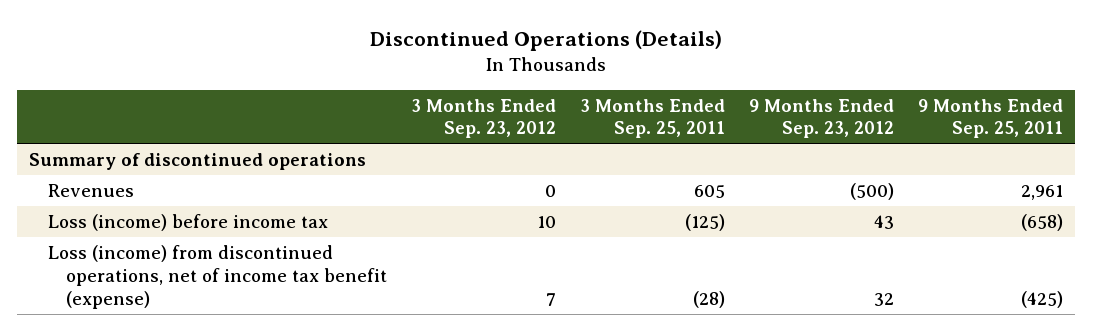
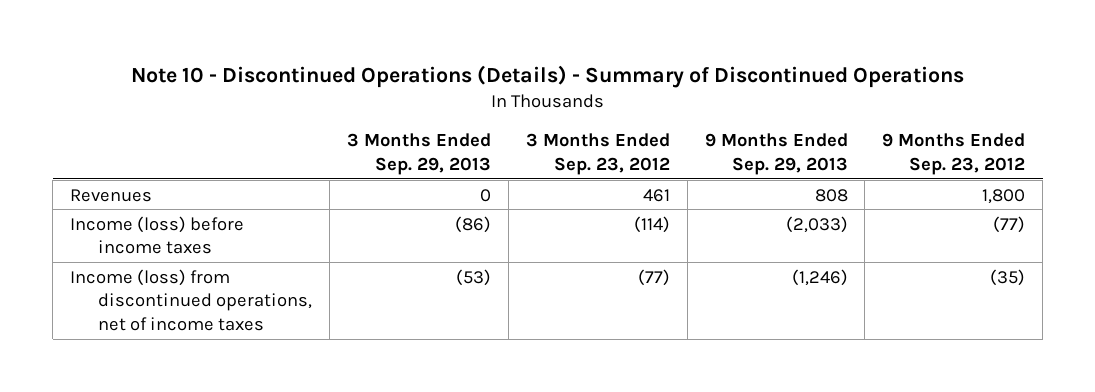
[370,30,723,52] Discontinued Operations (Details) -> [130,64,964,88] Note 10 - Discontinued Operations (Details) - Summary of Discontinued Operations
[580,98,726,139] 3 Months Ended Sep. 25, 2011 -> none
[918,98,1064,139] 9 Months Ended Sep. 25, 2011 -> none
none -> [346,132,491,175] 3 Months Ended Sep. 29, 2013
none -> [704,132,848,175] 9 Months Ended Sep. 29, 2013
[29,152,367,170] Summary of discontinued operations -> none
[545,184,557,197] 0 -> [642,188,670,202] 461
[850,182,895,200] (500) -> [982,188,1026,204] 1,800
[47,213,328,231] Loss (income) before income tax -> [70,215,245,255] Income (loss) before income taxes
[537,215,557,228] 10 -> [633,215,670,233] (114)
[874,214,895,229] 43 -> [993,215,1026,233] (77)
[47,244,388,309] Loss (income) from discontinued operations, net of income tax benefit (expense) -> [70,268,313,332] Income (loss) from discontinued operations, net of income taxes
[546,292,557,306] 7 -> [637,268,670,286] (77)
[874,292,895,306] 32 -> [990,268,1026,286] (35)

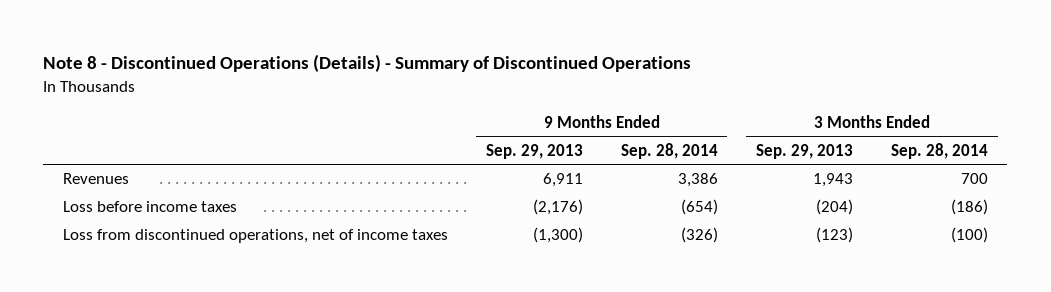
[130,64,964,88] Note 10 - Discontinued Operations (Details) - Summary of Discontinued Operations -> [43,54,692,73] Note 8 - Discontinued Operations (Details) - Summary of Discontinued Operations
[525,132,670,175] 3 Months Ended Sep. 23, 2012 -> none
[882,132,1026,175] 9 Months Ended Sep. 23, 2012 -> none
none -> [620,142,718,159] Sep. 28, 2014
none -> [891,142,989,159] Sep. 28, 2014
[479,188,491,202] 0 -> [812,173,853,188] 1,943
[814,188,848,202] 808 -> [542,173,583,188] 6,911
[70,215,245,255] Income (loss) before income taxes -> [62,201,237,213] Loss before income taxes
[454,215,491,233] (86) -> [815,199,853,216] (204)
[785,215,848,233] (2,033) -> [532,199,583,216] (2,176)
[70,268,313,332] Income (loss) from discontinued operations, net of income taxes -> [62,229,448,244] Loss from discontinued operations, net of income taxes
[455,268,491,286] (53) -> [815,227,853,244] (123)
[791,268,848,286] (1,246) -> [532,227,583,244] (1,300)

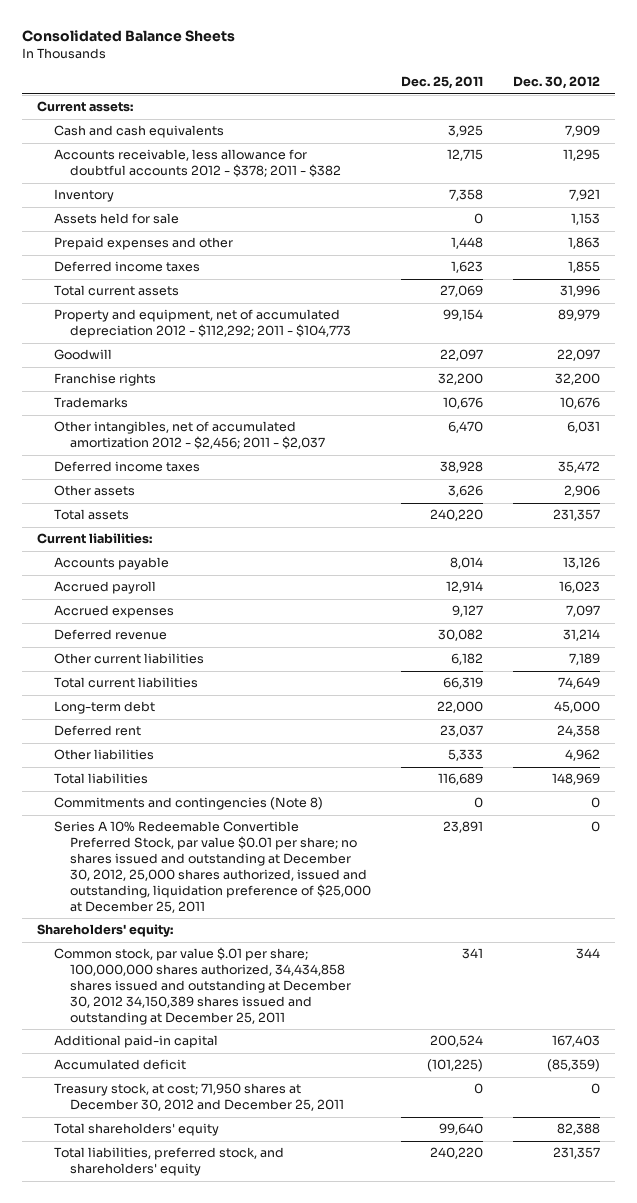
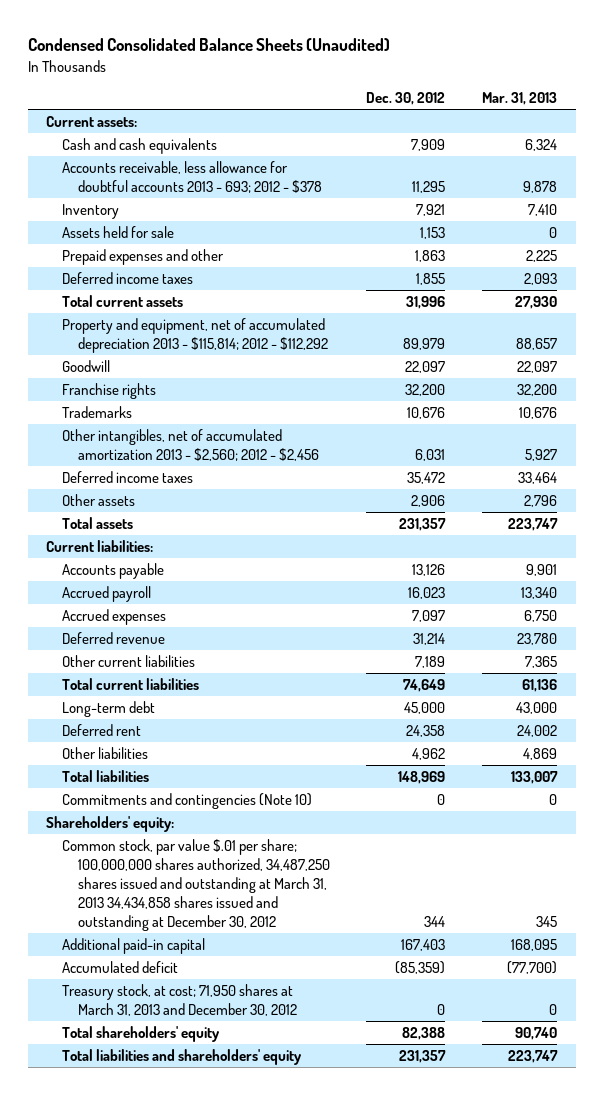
[22,30,236,43] Consolidated Balance Sheets -> [28,38,391,52] Condensed Consolidated Balance Sheets (Unaudited)
[401,76,484,90] Dec. 25, 2011 -> none
none -> [482,92,558,106] Mar. 31, 2013
[53,149,342,178] Accounts receivable, less allowance for doubtful accounts 2012 - $378; 2011 - $382 -> [62,160,322,193] Accounts receivable, less allowance for doubtful accounts 2013 - 693; 2012 - $378
[53,309,352,339] Property and equipment, net of accumulated depreciation 2012 - $112,292; 2011 - $104,773 -> [62,317,328,353] Property and equipment, net of accumulated depreciation 2013 - $115,814; 2012 - $112,292
[53,421,326,450] Other intangibles, net of accumulated amortization 2012 - $2,456; 2011 - $2,037 -> [62,428,319,461] Other intangibles, net of accumulated amortization 2013 - $2,560; 2012 - $2,456
[53,821,372,913] Series A 10% Redeemable Convertible Preferred Stock, par value $0.01 per share; no shares issued and outstanding at December 30, 2012, 25,000 shares authorized, issued and outstanding, liquidation preference of $25,000 at December 25, 2011 -> none
[53,797,323,811] Commitments and contingencies (Note 8) -> [62,792,313,809] Commitments and contingencies (Note 10)
[53,947,352,1026] Common stock, par value $.01 per share; 100,000,000 shares authorized, 34,434,858 shares issued and outstanding at December 30, 2012 34,150,389 shares issued and outstanding at December 25, 2011 -> [62,838,330,931] Common stock, par value $.01 per share; 100,000,000 shares authorized, 34,487,250 shares issued and outstanding at March 31, 2013 34,434,858 shares issued and outstanding at December 30, 2012
[53,1083,345,1112] Treasury stock, at cost; 71,950 shares at December 30, 2012 and December 25, 2011 -> [62,983,297,1016] Treasury stock, at cost; 71,950 shares at March 31, 2013 and December 30, 2012
[53,1147,284,1177] Total liabilities, preferred stock, and shareholders' equity -> [62,1048,303,1065] Total liabilities and shareholders' equity

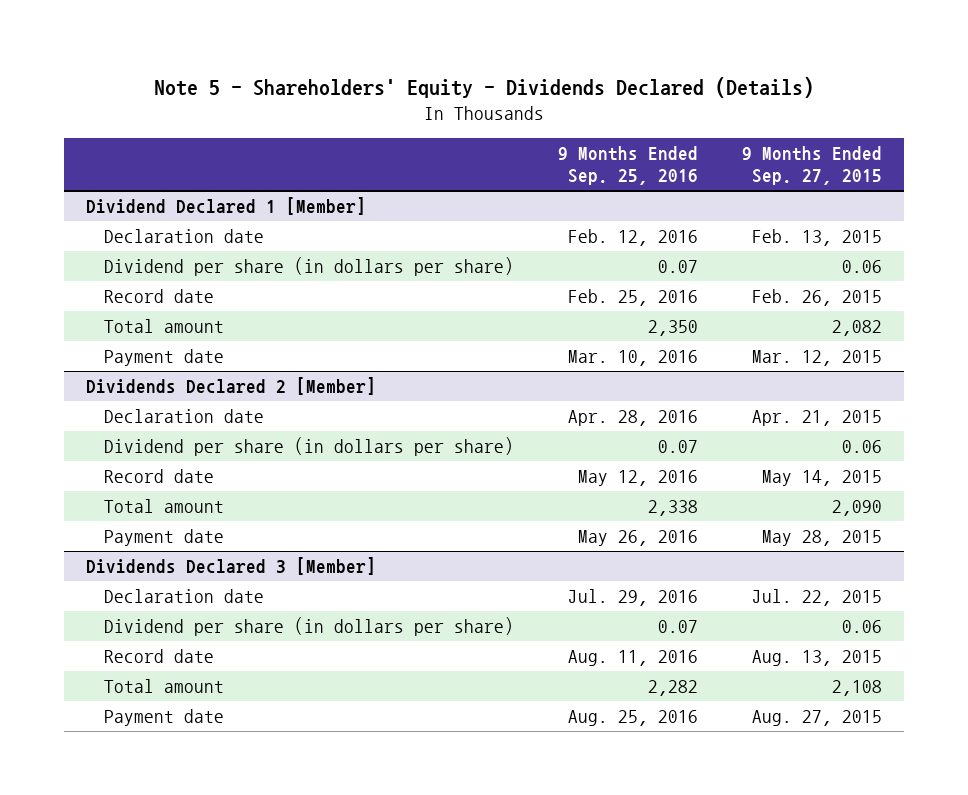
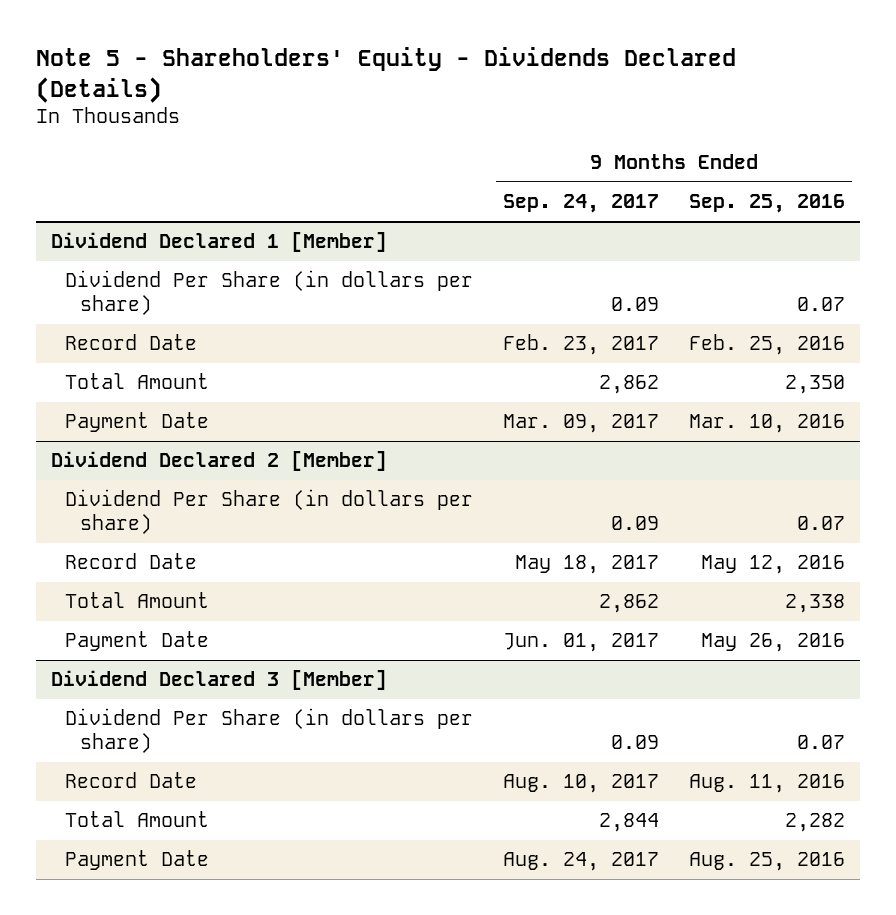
[742,146,883,186] 9 Months Ended Sep. 27, 2015 -> none
none -> [502,194,659,214] Sep. 24, 2017
[104,229,265,244] Declaration date -> none
[104,409,265,424] Declaration date -> none
[104,589,265,604] Declaration date -> none
[104,257,515,277] Dividend per share (in dollars per share) -> [65,270,474,316] Dividend Per Share (in dollars per share)
[104,289,215,304] Record date -> [65,334,198,351] Record Date
[104,319,225,334] Total amount -> [65,373,210,390] Total Amount
[104,349,225,367] Payment date -> [65,412,210,433] Payment Date
[86,377,377,396] Dividends Declared 2 [Member] -> [50,451,387,472] Dividend Declared 2 [Member]
[104,437,515,457] Dividend per share (in dollars per share) -> [65,489,474,535] Dividend Per Share (in dollars per share)
[104,469,215,484] Record date -> [65,553,198,570] Record Date
[104,499,225,514] Total amount -> [65,592,210,609] Total Amount
[104,529,225,547] Payment date -> [65,631,210,652] Payment Date
[86,557,377,576] Dividends Declared 3 [Member] -> [50,670,387,691] Dividend Declared 3 [Member]
[104,617,515,637] Dividend per share (in dollars per share) -> [65,708,474,754] Dividend Per Share (in dollars per share)
[104,649,215,664] Record date -> [65,772,198,789] Record Date
[104,679,225,694] Total amount -> [65,811,210,828] Total Amount
[104,709,225,727] Payment date -> [65,850,210,871] Payment Date

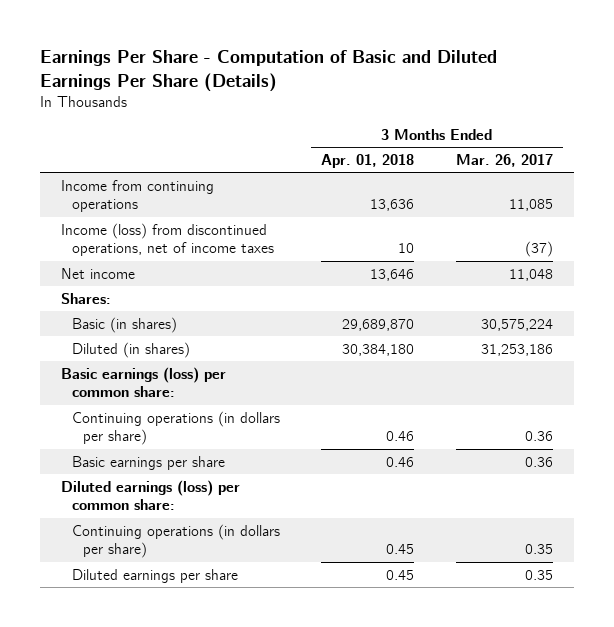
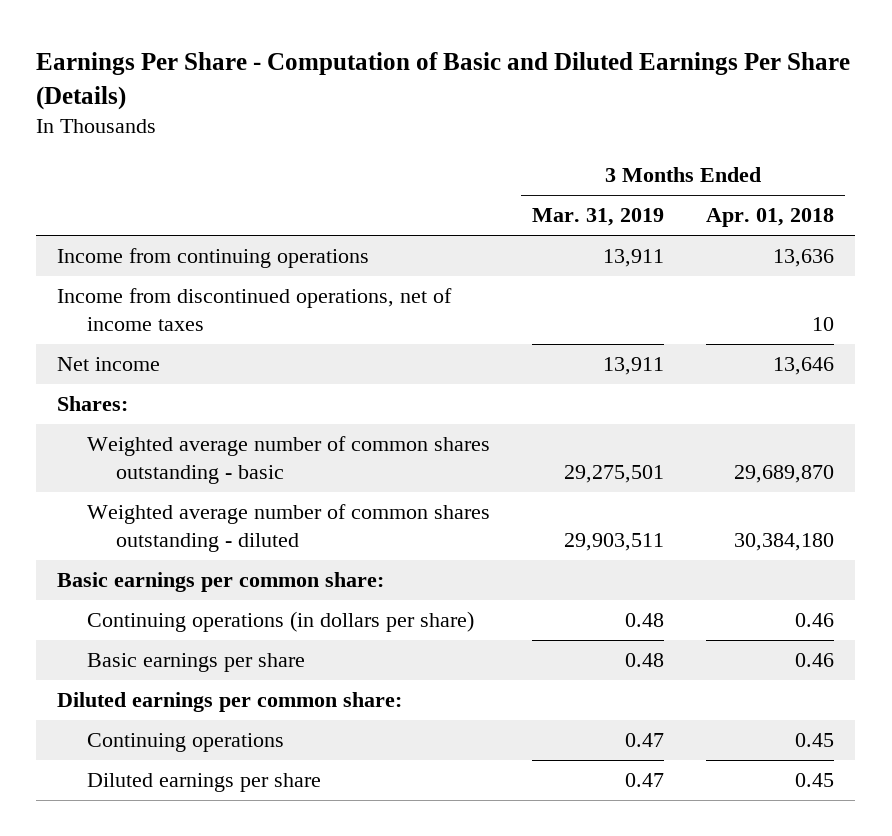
[455,153,553,167] Mar. 26, 2017 -> none
none -> [532,208,665,227] Mar. 31, 2019
[60,222,274,257] Income (loss) from discontinued operations, net of income taxes -> [57,288,453,331] Income from discontinued operations, net of income taxes
[71,316,177,333] Basic (in shares) -> [86,436,490,484] Weighted average number of common shares outstanding - basic
[71,341,190,358] Diluted (in shares) -> [86,504,490,552] Weighted average number of common shares outstanding - diluted
[60,366,226,398] Basic earnings (loss) per common share: -> [57,572,385,593] Basic earnings per common share:
[60,479,240,511] Diluted earnings (loss) per common share: -> [57,692,403,713] Diluted earnings per common share:
[71,523,280,559] Continuing operations (in dollars per share) -> [86,733,284,753] Continuing operations

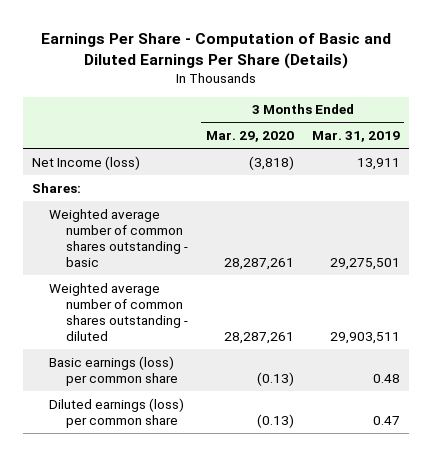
[706,208,835,228] Apr. 01, 2018 -> none
none -> [205,131,294,143] Mar. 29, 2020
[57,248,370,269] Income from continuing operations -> none
[57,288,453,331] Income from discontinued operations, net of income taxes -> none
[57,357,161,372] Net income -> [32,155,141,170] Net Income (loss)
[57,572,385,593] Basic earnings per common share: -> none
[86,611,474,633] Continuing operations (in dollars per share) -> none
[57,692,403,713] Diluted earnings per common share: -> none
[86,733,284,753] Continuing operations -> none
[86,653,305,673] Basic earnings per share -> [48,355,178,386] Basic earnings (loss) per common share
[86,773,321,793] Diluted earnings per share -> [48,397,184,428] Diluted earnings (loss) per common share

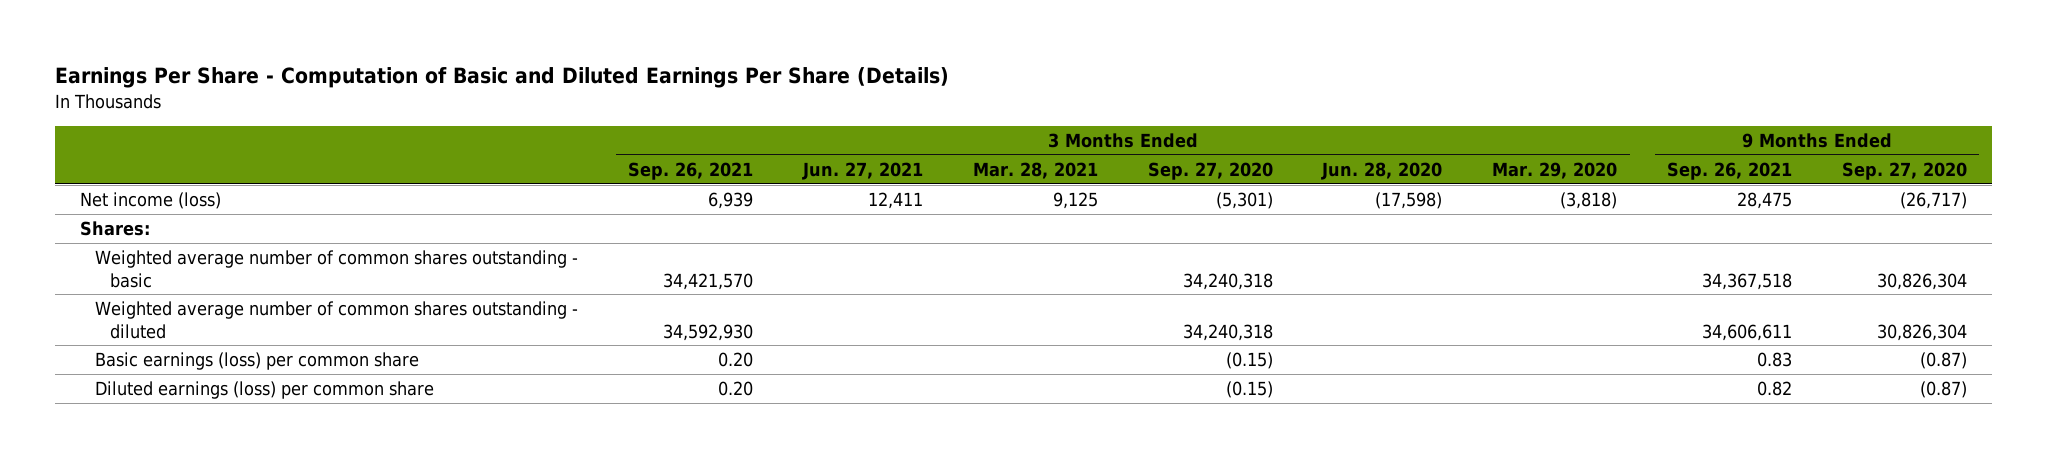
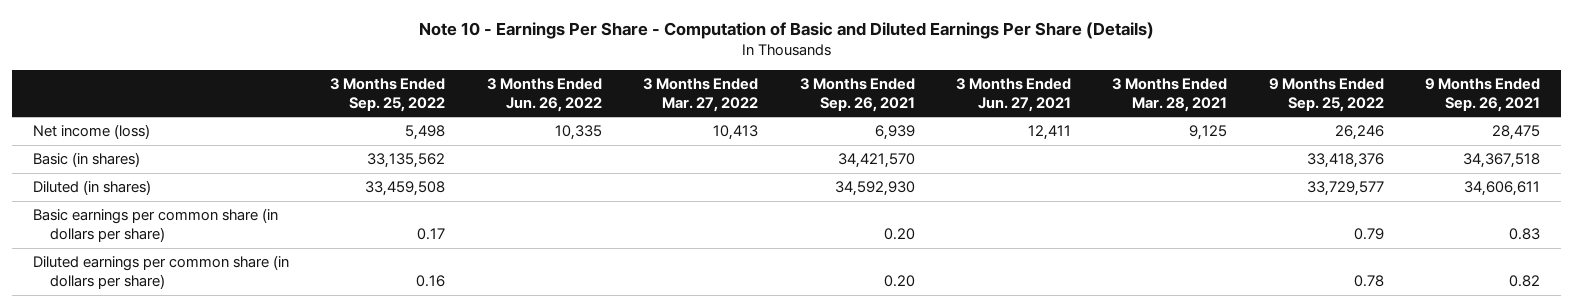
[55,67,950,89] Earnings Per Share - Computation of Basic and Diluted Earnings Per Share (Details) -> [418,22,1154,40] Note 10 - Earnings Per Share - Computation of Basic and Diluted Earnings Per Share (Details)
[1147,161,1273,180] Sep. 27, 2020 -> none
[1321,161,1443,180] Jun. 28, 2020 -> none
[1492,161,1618,179] Mar. 29, 2020 -> none
[1841,161,1967,180] Sep. 27, 2020 -> none
none -> [330,77,446,112] 3 Months Ended Sep. 25, 2022
none -> [486,77,602,112] 3 Months Ended Jun. 26, 2022
none -> [643,77,759,112] 3 Months Ended Mar. 27, 2022
none -> [1268,77,1384,112] 9 Months Ended Sep. 25, 2022
[80,221,151,237] Shares: -> none
[95,250,579,288] Weighted average number of common shares outstanding - basic -> [32,152,140,168] Basic (in shares)
[95,301,579,339] Weighted average number of common shares outstanding - diluted -> [32,180,151,196] Diluted (in shares)
[95,352,420,371] Basic earnings (loss) per common share -> [32,208,278,243] Basic earnings per common share (in dollars per share)
[95,381,435,400] Diluted earnings (loss) per common share -> [32,255,289,290] Diluted earnings per common share (in dollars per share)

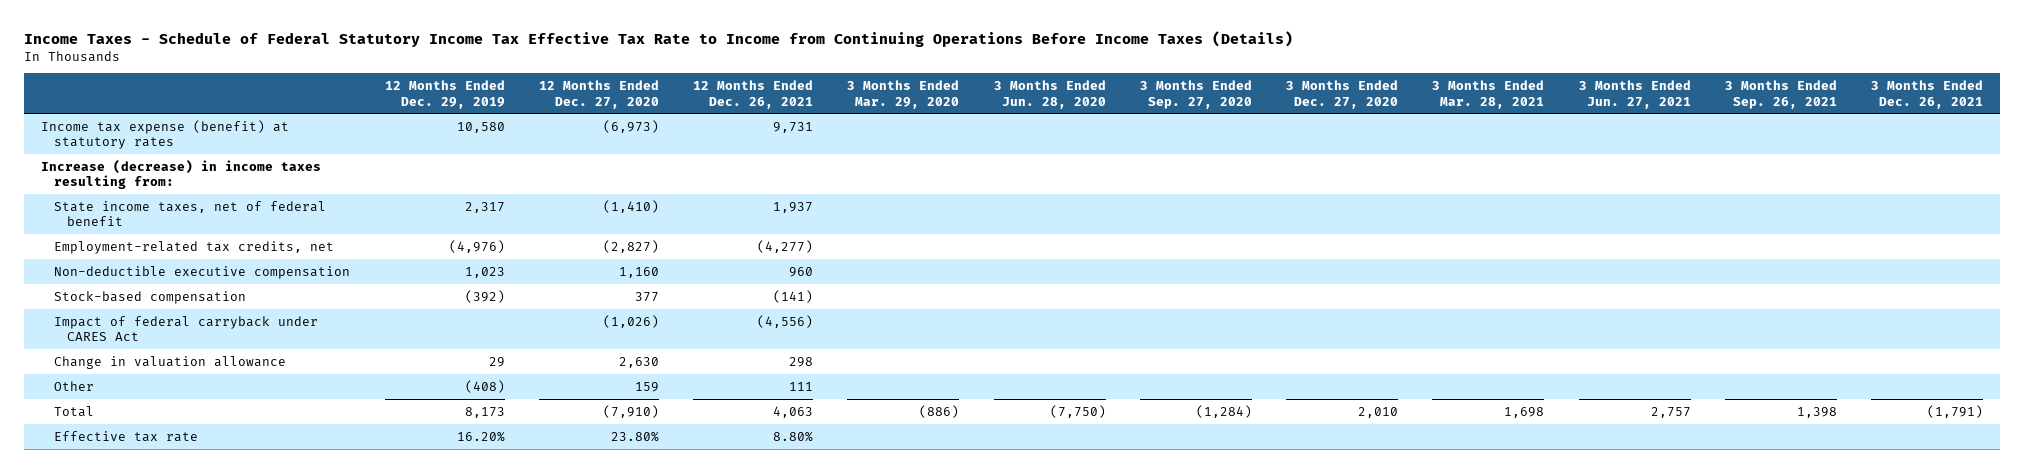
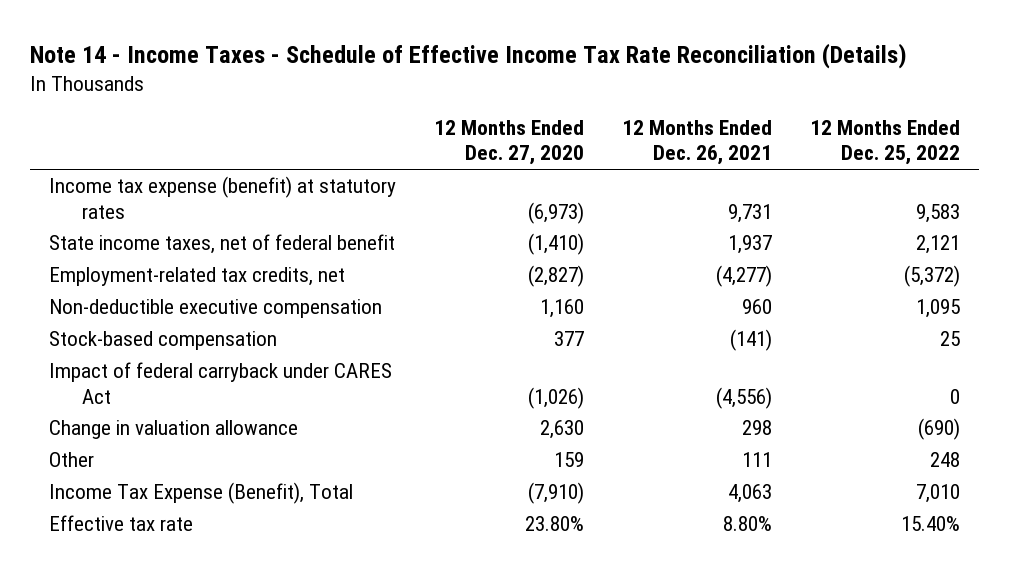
[24,30,1294,47] Income Taxes - Schedule of Federal Statutory Income Tax Effective Tax Rate to Income from Continuing Operations Before Income Taxes (Details) -> [30,42,908,69] Note 14 - Income Taxes - Schedule of Effective Income Tax Rate Reconciliation (Details)
[384,80,505,109] 12 Months Ended Dec. 29, 2019 -> none
[847,80,960,109] 3 Months Ended Mar. 29, 2020 -> none
[993,80,1106,109] 3 Months Ended Jun. 28, 2020 -> none
[1139,80,1252,109] 3 Months Ended Sep. 27, 2020 -> none
[1286,80,1399,109] 3 Months Ended Dec. 27, 2020 -> none
[1432,80,1545,109] 3 Months Ended Mar. 28, 2021 -> none
[1578,80,1691,109] 3 Months Ended Jun. 27, 2021 -> none
[1724,80,1837,109] 3 Months Ended Sep. 26, 2021 -> none
[1871,80,1984,109] 3 Months Ended Dec. 26, 2021 -> none
none -> [810,120,961,166] 12 Months Ended Dec. 25, 2022
[41,159,322,190] Increase (decrease) in income taxes resulting from: -> none
[54,405,95,417] Total -> [49,482,354,505] Income Tax Expense (Benefit), Total

